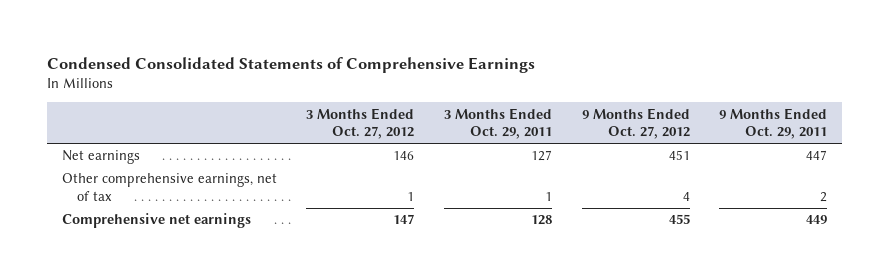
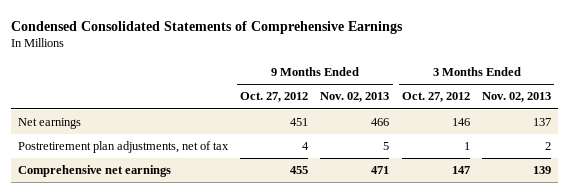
[443,107,552,140] 3 Months Ended Oct. 29, 2011 -> none
[719,107,828,140] 9 Months Ended Oct. 29, 2011 -> none
none -> [320,92,390,103] Nov. 02, 2013
none -> [482,92,552,103] Nov. 02, 2013
[61,173,277,201] Other comprehensive earnings, net of tax -> none
none -> [17,141,229,154] Postretirement plan adjustments, net of tax

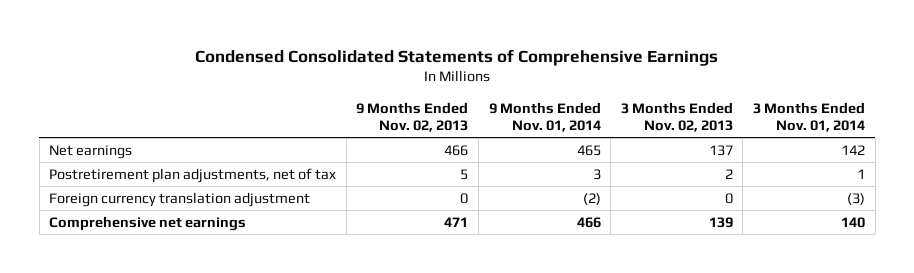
[240,92,309,103] Oct. 27, 2012 -> none
[401,92,470,103] Oct. 27, 2012 -> none
none -> [488,101,601,132] 9 Months Ended Nov. 01, 2014
none -> [753,101,866,132] 3 Months Ended Nov. 01, 2014
none -> [49,191,311,207] Foreign currency translation adjustment

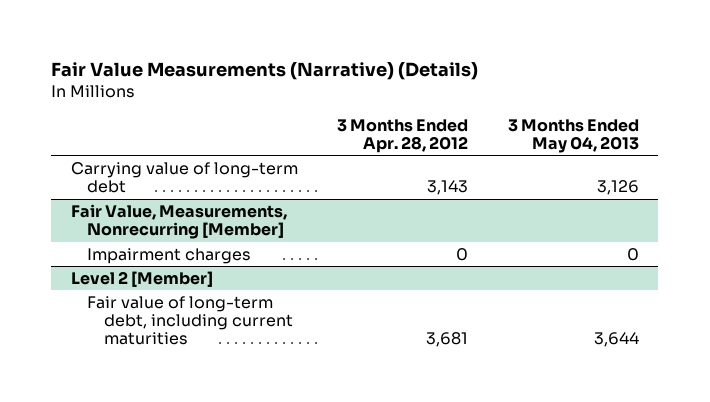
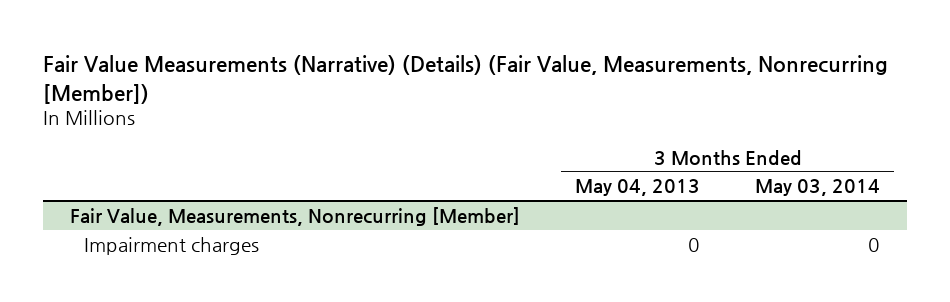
[51,61,479,80] Fair Value Measurements (Narrative) (Details) -> [42,55,888,104] Fair Value Measurements (Narrative) (Details) (Fair Value, Measurements, Nonrecurring [Member])
[337,118,469,153] 3 Months Ended Apr. 28, 2012 -> none
none -> [755,179,881,197] May 03, 2014
[70,161,298,194] Carrying value of long-term debt -> none
[70,270,213,287] Level 2 [Member] -> none
[87,295,293,346] Fair value of long-term debt, including current maturities -> none

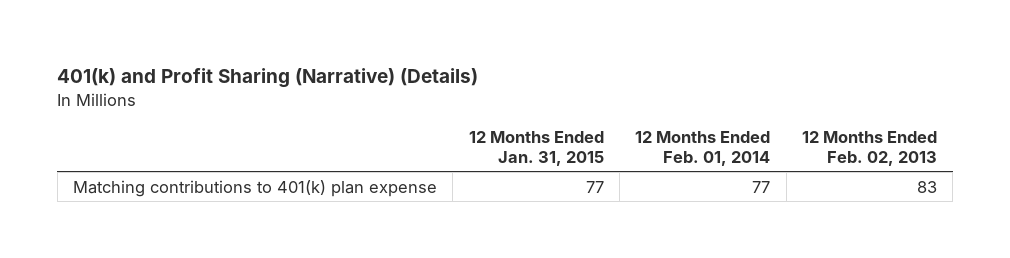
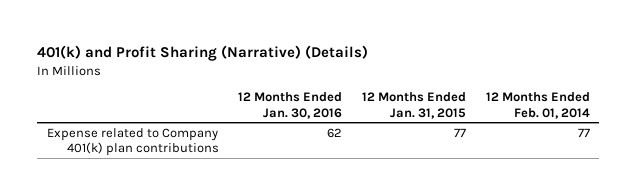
[801,130,937,166] 12 Months Ended Feb. 02, 2013 -> none
none -> [238,92,343,119] 12 Months Ended Jan. 30, 2016
[73,179,438,197] Matching contributions to 401(k) plan expense -> [46,127,219,157] Expense related to Company 401(k) plan contributions

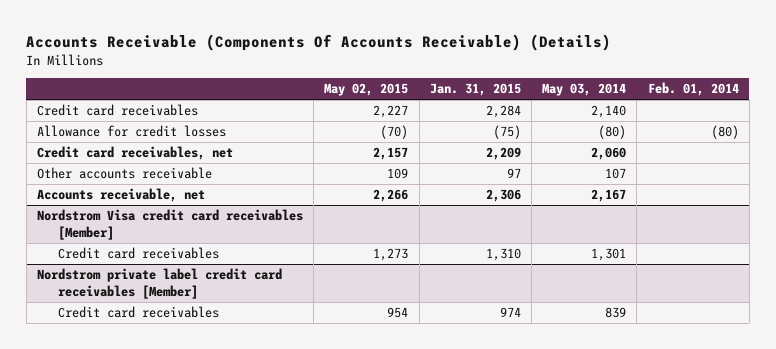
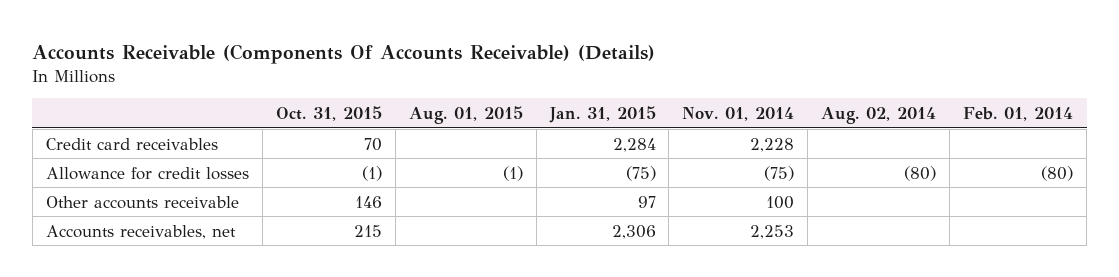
[324,83,409,97] May 02, 2015 -> none
[542,83,627,97] May 03, 2014 -> none
none -> [275,105,382,121] Oct. 31, 2015
none -> [408,105,523,124] Aug. 01, 2015
none -> [682,106,795,121] Nov. 01, 2014
none -> [821,106,937,124] Aug. 02, 2014
[37,146,234,161] Credit card receivables, net -> none
[37,209,304,241] Nordstrom Visa credit card receivables [Member] -> none
[57,247,219,260] Credit card receivables -> none
[37,268,283,300] Nordstrom private label credit card receivables [Member] -> none
[57,306,219,319] Credit card receivables -> none
[37,188,206,203] Accounts receivable, net -> [45,224,236,239] Accounts receivables, net

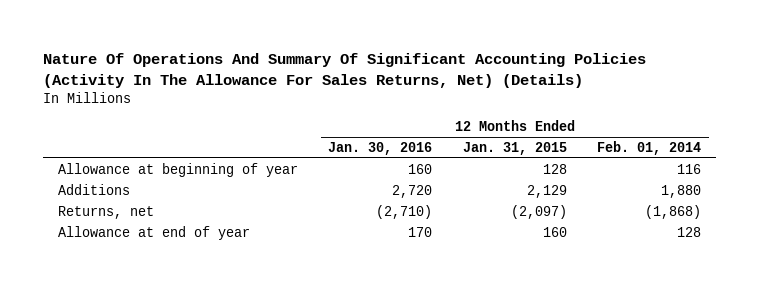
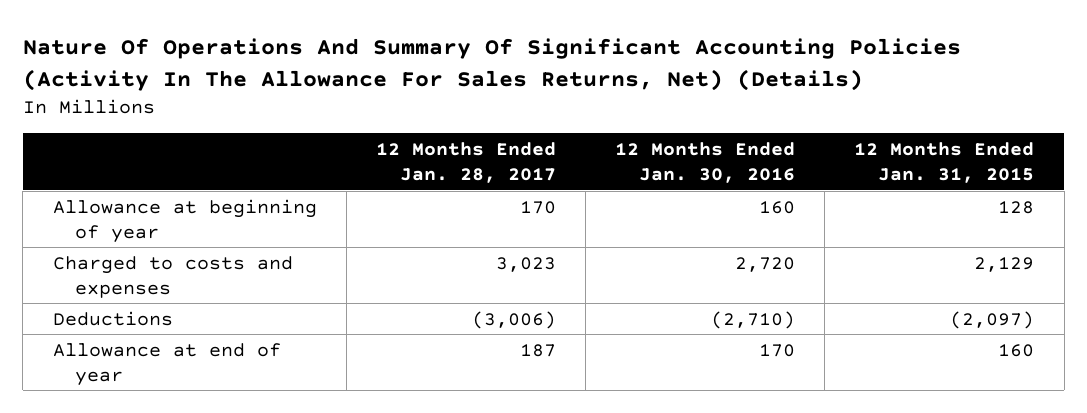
[597,140,702,155] Feb. 01, 2014 -> none
none -> [375,142,556,183] 12 Months Ended Jan. 28, 2017
[57,183,130,195] Additions -> [52,255,293,298] Charged to costs and expenses
[57,205,154,219] Returns, net -> [52,310,173,326] Deductions

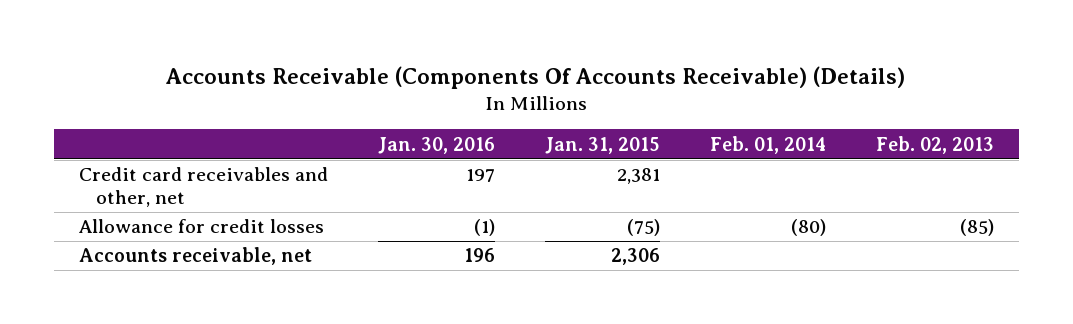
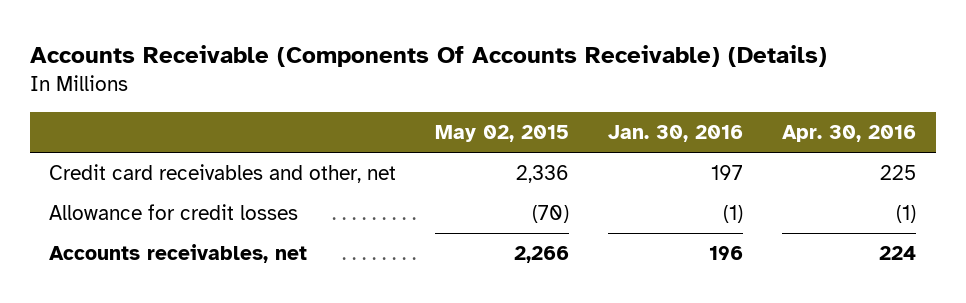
[544,136,660,154] Jan. 31, 2015 -> none
[709,135,826,154] Feb. 01, 2014 -> none
[875,135,994,154] Feb. 02, 2013 -> none
none -> [435,125,570,143] May 02, 2015
none -> [782,125,917,143] Apr. 30, 2016
[78,247,312,266] Accounts receivable, net -> [49,244,308,264] Accounts receivables, net

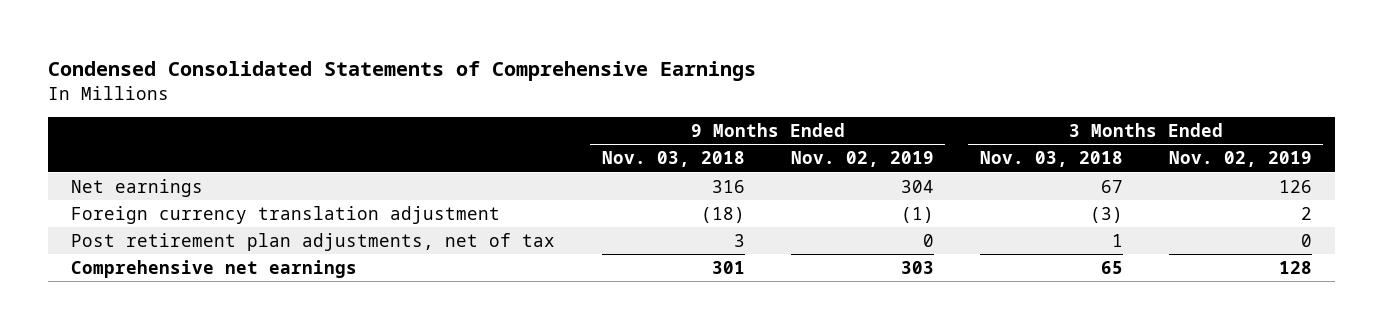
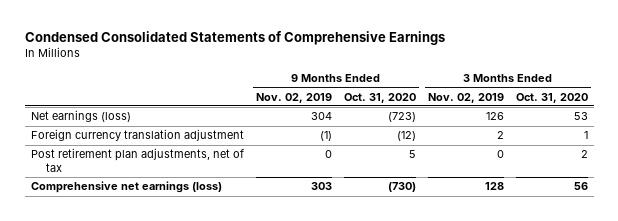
[601,151,745,168] Nov. 03, 2018 -> none
[979,151,1123,168] Nov. 03, 2018 -> none
none -> [343,92,416,103] Oct. 31, 2020
none -> [515,92,588,103] Oct. 31, 2020
[71,178,204,197] Net earnings -> [30,110,131,123] Net earnings (loss)
[71,259,358,278] Comprehensive net earnings -> [30,181,222,194] Comprehensive net earnings (loss)

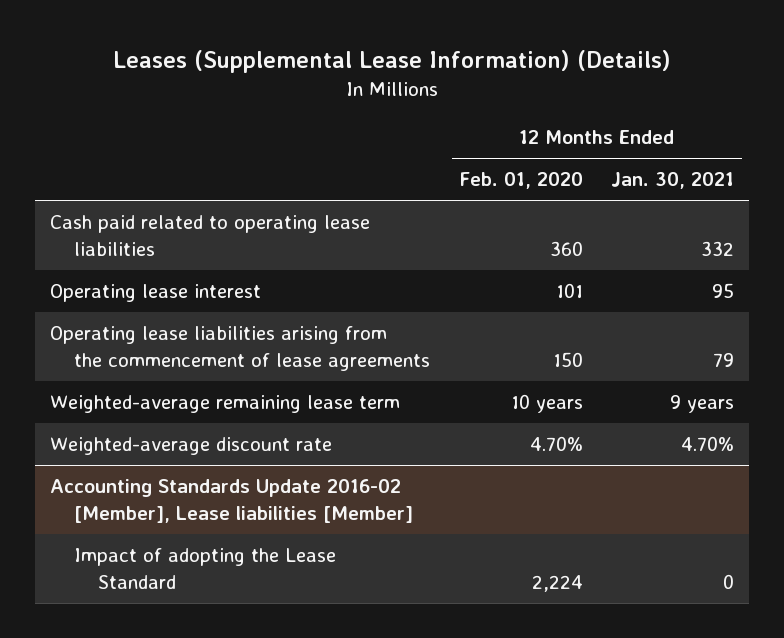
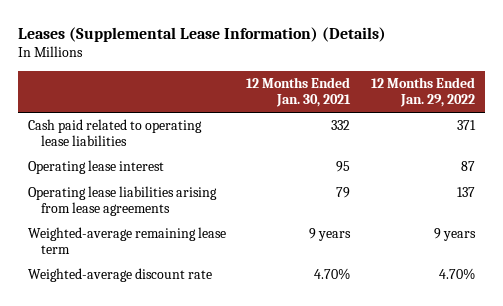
[458,172,583,190] Feb. 01, 2020 -> none
none -> [370,77,475,108] 12 Months Ended Jan. 29, 2022
[49,326,430,371] Operating lease liabilities arising from the commencement of lease agreements -> [28,186,218,217] Operating lease liabilities arising from lease agreements
[49,479,413,523] Accounting Standards Update 2016-02 [Member], Lease liabilities [Member] -> none
[73,548,336,589] Impact of adopting the Lease Standard -> none

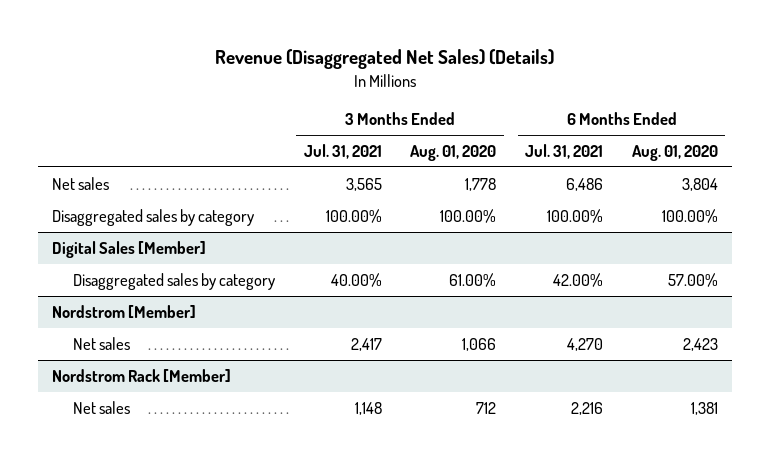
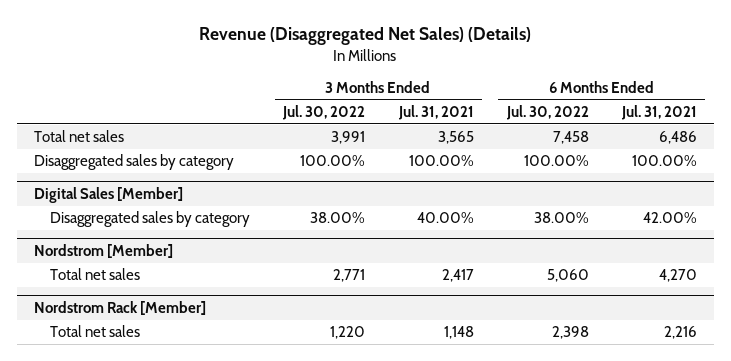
[410,145,497,162] Aug. 01, 2020 -> none
[632,145,719,162] Aug. 01, 2020 -> none
none -> [282,105,366,121] Jul. 30, 2022
none -> [505,105,589,121] Jul. 30, 2022
[52,177,110,191] Net sales -> [33,130,124,143] Total net sales
[72,337,130,351] Net sales -> [50,268,141,281] Total net sales
[72,401,130,415] Net sales -> [50,325,141,338] Total net sales

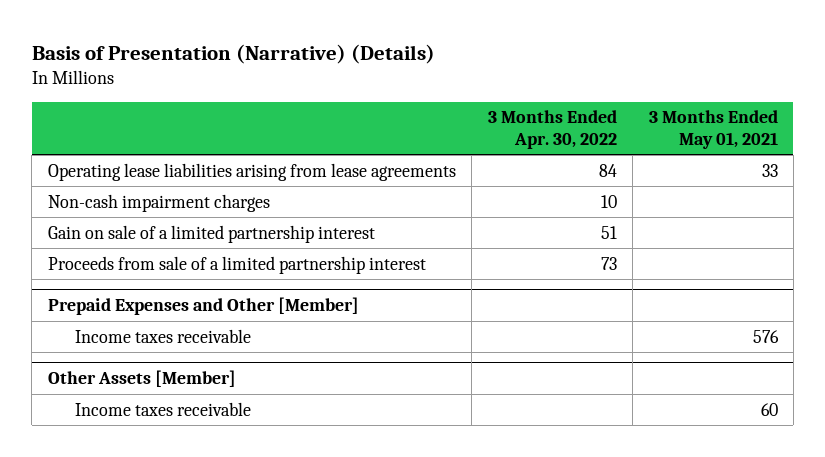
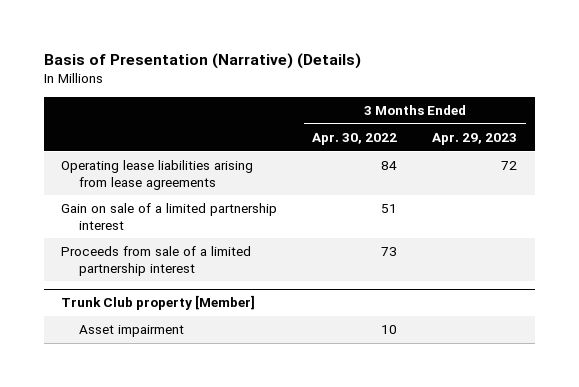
[648,110,778,150] 3 Months Ended May 01, 2021 -> none
none -> [432,133,518,146] Apr. 29, 2023
[47,193,270,212] Non-cash impairment charges -> none
[47,297,359,316] Prepaid Expenses and Other [Member] -> none
[75,328,252,343] Income taxes receivable -> none
[47,370,236,388] Other Assets [Member] -> none
[75,401,252,416] Income taxes receivable -> none
none -> [61,295,256,311] Trunk Club property [Member]
none -> [78,325,184,338] Asset impairment

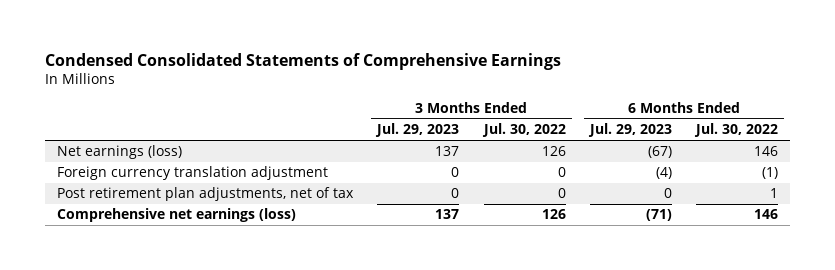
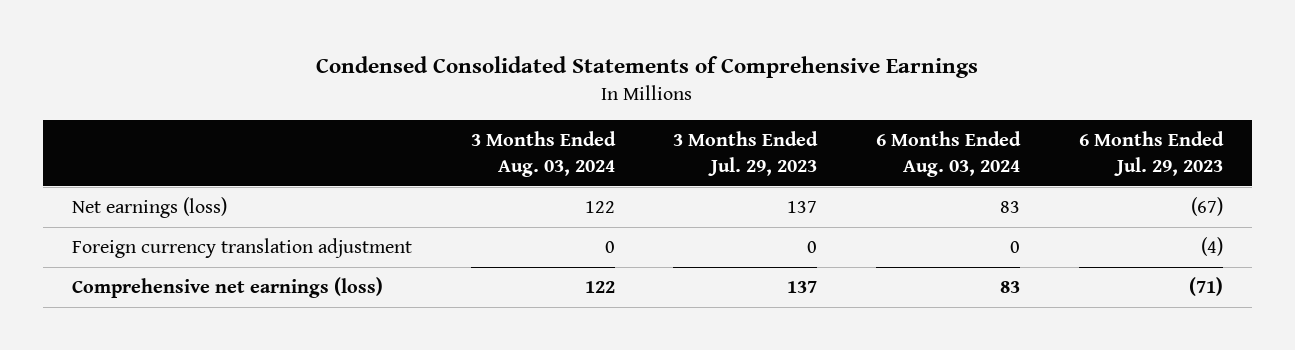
[481,123,566,138] Jul. 30, 2022 -> none
[693,123,778,138] Jul. 30, 2022 -> none
none -> [470,131,616,177] 3 Months Ended Aug. 03, 2024
none -> [876,131,1022,177] 6 Months Ended Aug. 03, 2024
[57,187,355,202] Post retirement plan adjustments, net of tax -> none

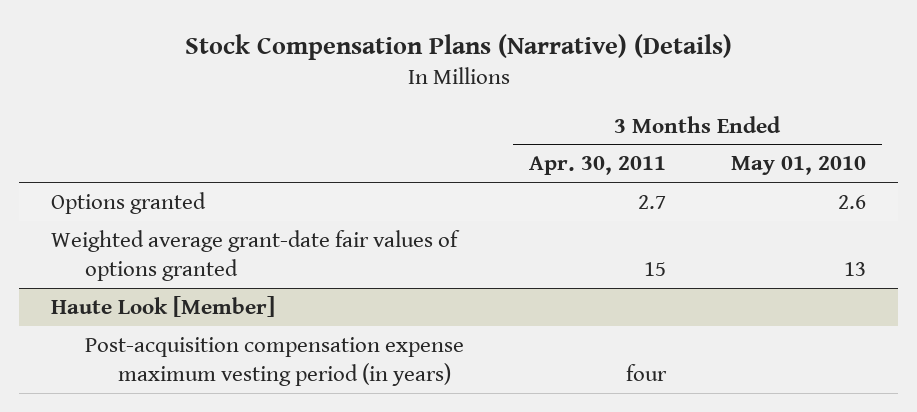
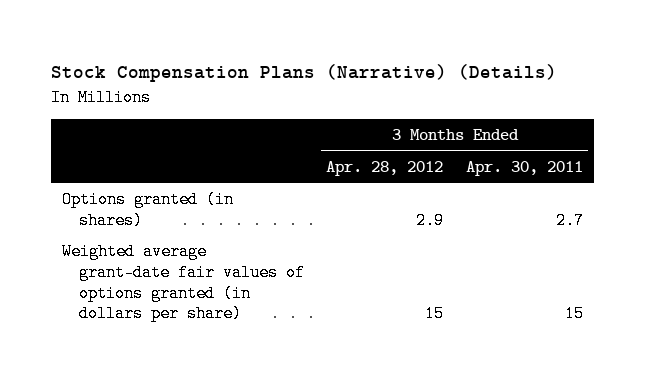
[730,156,866,176] May 01, 2010 -> none
none -> [326,160,444,176] Apr. 28, 2012
[51,295,276,317] Haute Look [Member] -> none
[84,336,464,386] Post-acquisition compensation expense maximum vesting period (in years) -> none
[51,191,207,214] Options granted -> [61,191,234,229] Options granted (in shares)
[51,229,461,281] Weighted average grant-date fair values of options granted -> [61,243,305,323] Weighted average grant-date fair values of options granted (in dollars per share)

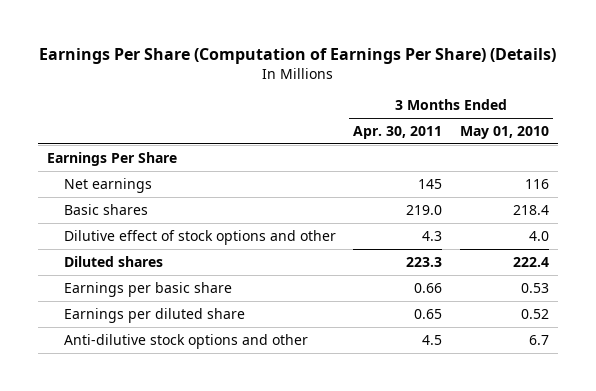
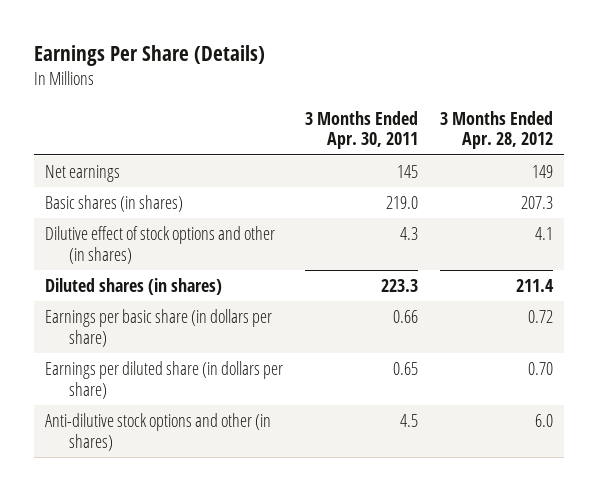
[38,47,556,64] Earnings Per Share (Computation of Earnings Per Share) (Details) -> [33,45,265,67] Earnings Per Share (Details)
[459,126,549,140] May 01, 2010 -> none
none -> [439,110,553,150] 3 Months Ended Apr. 28, 2012
[46,151,177,166] Earnings Per Share -> none
[63,203,148,215] Basic shares -> [44,194,183,212] Basic shares (in shares)
[63,229,336,245] Dilutive effect of stock options and other -> [44,225,275,264] Dilutive effect of stock options and other (in shares)
[63,255,163,267] Diluted shares -> [44,277,222,295] Diluted shares (in shares)
[63,281,232,297] Earnings per basic share -> [44,308,272,347] Earnings per basic share (in dollars per share)
[63,307,245,323] Earnings per diluted share -> [44,360,283,399] Earnings per diluted share (in dollars per share)
[63,333,308,349] Anti-dilutive stock options and other -> [44,412,271,451] Anti-dilutive stock options and other (in shares)

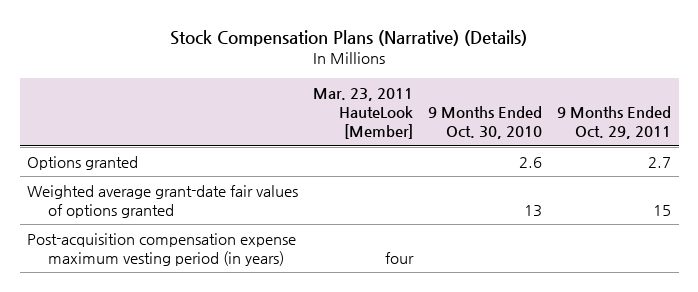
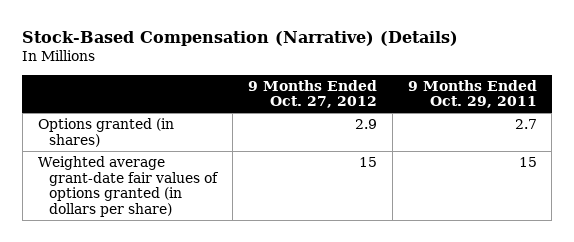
[170,29,528,46] Stock Compensation Plans (Narrative) (Details) -> [22,31,459,47] Stock-Based Compensation (Narrative) (Details)
[313,88,414,140] Mar. 23, 2011 HauteLook [Member] -> none
[428,106,543,140] 9 Months Ended Oct. 30, 2010 -> none
none -> [247,79,377,109] 9 Months Ended Oct. 27, 2012
[27,232,297,267] Post-acquisition compensation expense maximum vesting period (in years) -> none
[27,155,139,170] Options granted -> [37,117,174,147] Options granted (in shares)
[27,184,299,219] Weighted average grant-date fair values of options granted -> [37,155,220,218] Weighted average grant-date fair values of options granted (in dollars per share)

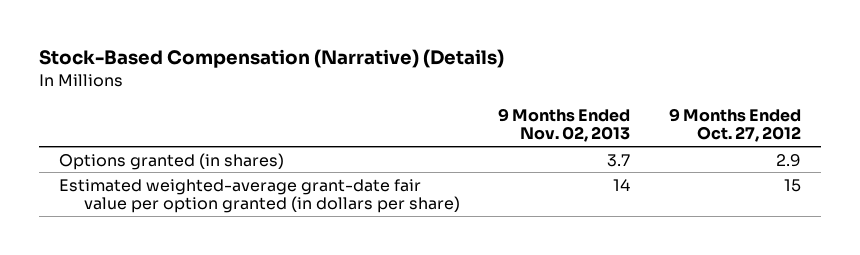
[407,79,537,109] 9 Months Ended Oct. 29, 2011 -> none
none -> [498,107,631,143] 9 Months Ended Nov. 02, 2013
[37,155,220,218] Weighted average grant-date fair values of options granted (in dollars per share) -> [58,178,460,214] Estimated weighted-average grant-date fair value per option granted (in dollars per share)

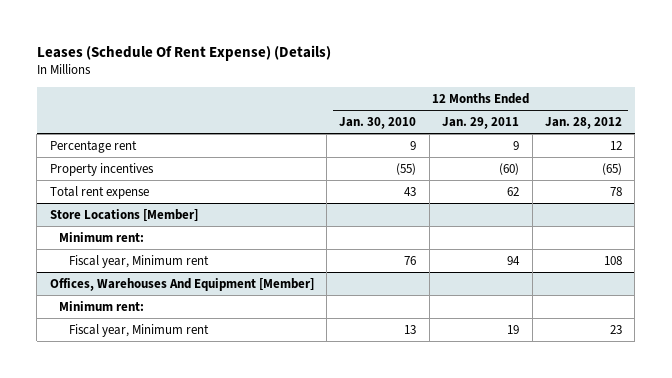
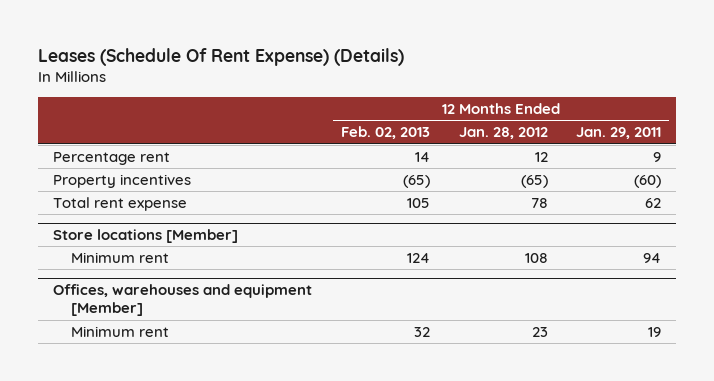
[339,116,417,129] Jan. 30, 2010 -> none
none -> [340,126,430,140] Feb. 02, 2013
[59,231,145,242] Minimum rent: -> none
[59,300,145,311] Minimum rent: -> none
[49,208,198,221] Store Locations [Member] -> [52,229,238,244] Store locations [Member]
[68,254,209,268] Fiscal year, Minimum rent -> [70,251,169,263] Minimum rent
[49,277,314,291] Offices, Warehouses And Equipment [Member] -> [52,284,312,317] Offices, warehouses and equipment [Member]
[68,323,209,337] Fiscal year, Minimum rent -> [70,325,169,337] Minimum rent

